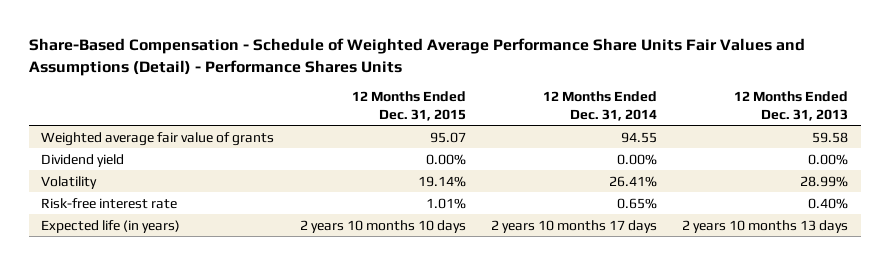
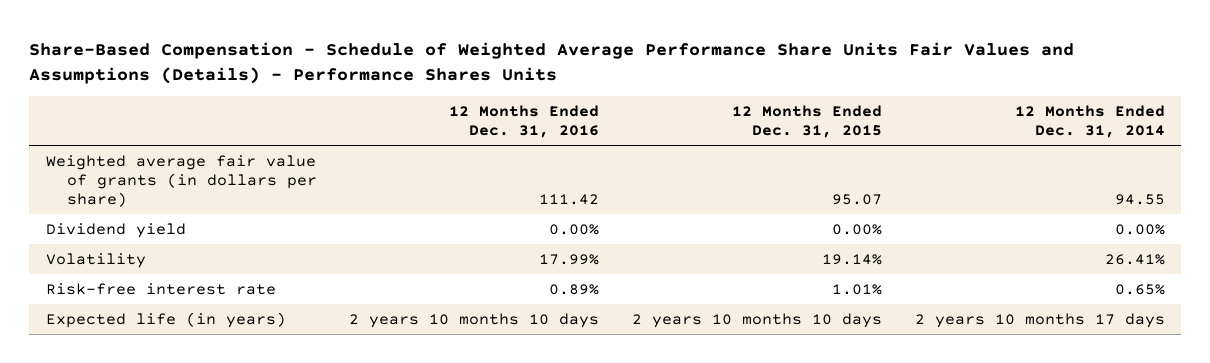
[28,38,805,76] Share-Based Compensation - Schedule of Weighted Average Performance Share Units Fair Values and Assumptions (Detail) - Performance Shares Units -> [29,41,1075,84] Share-Based Compensation - Schedule of Weighted Average Performance Share Units Fair Values and Assumptions (Details) - Performance Shares Units
[734,91,849,121] 12 Months Ended Dec. 31, 2013 -> none
none -> [449,105,600,138] 12 Months Ended Dec. 31, 2016
[41,131,275,146] Weighted average fair value of grants -> [45,154,317,207] Weighted average fair value of grants (in dollars per share)

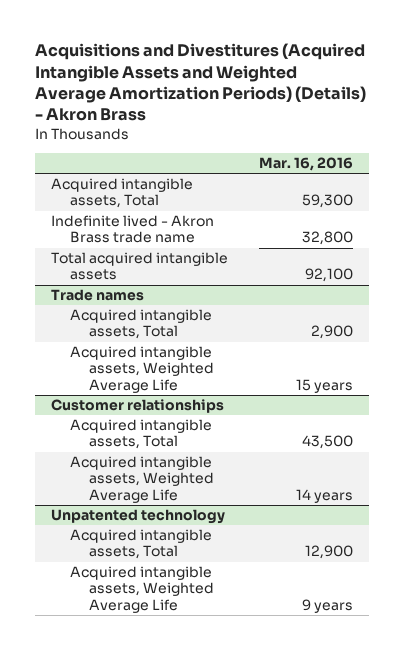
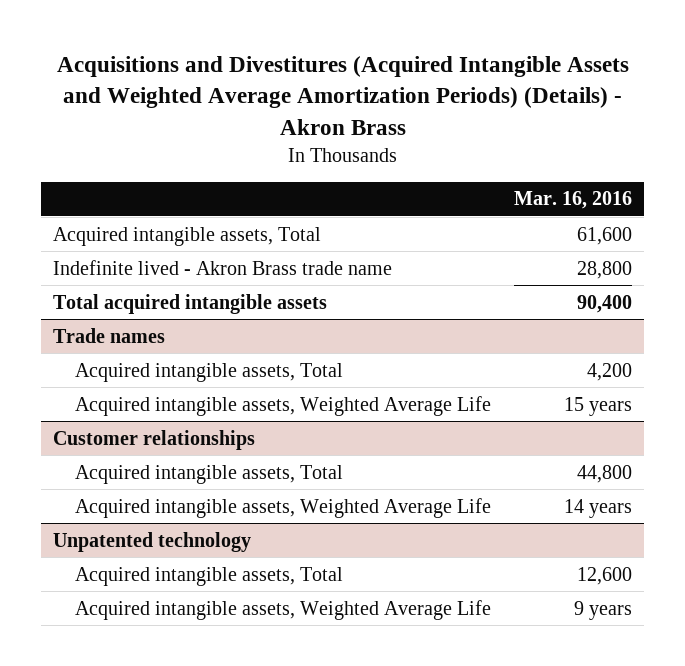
[302,194,354,209] 59,300 -> [577,226,633,245] 61,600
[302,231,354,246] 32,800 -> [577,260,633,279] 28,800
[305,268,354,283] 92,100 -> [577,294,633,313] 90,400
[311,325,354,340] 2,900 -> [587,362,633,381] 4,200
[302,435,354,450] 43,500 -> [577,464,633,483] 44,800
[305,545,354,560] 12,900 -> [577,566,633,585] 12,600

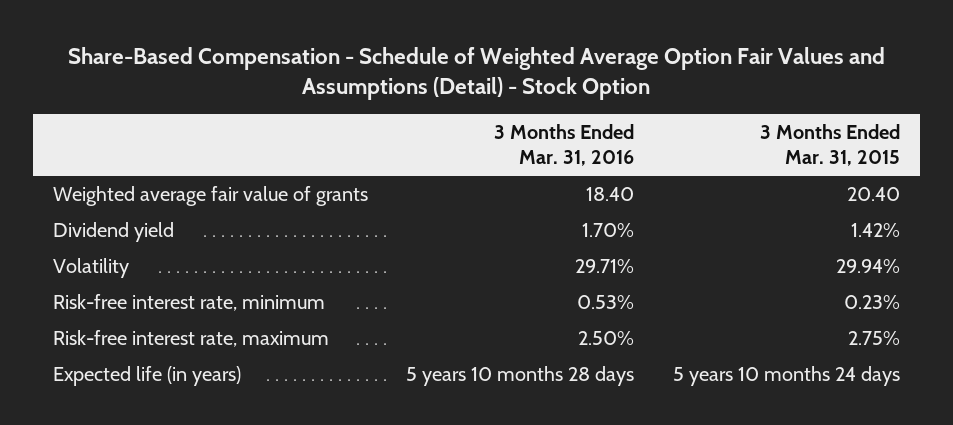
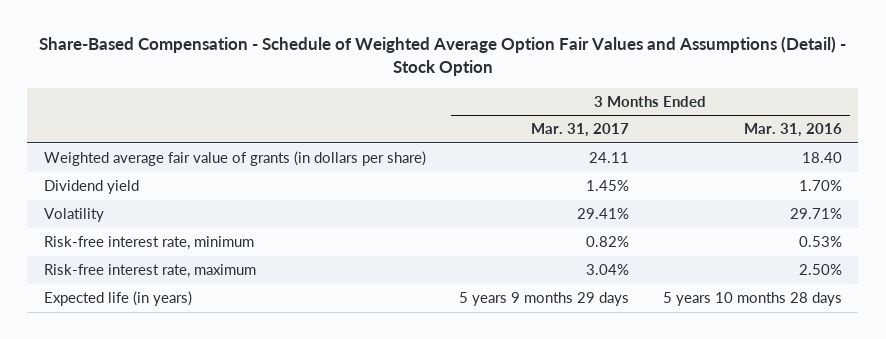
[760,124,901,167] 3 Months Ended Mar. 31, 2015 -> none
none -> [531,123,630,138] Mar. 31, 2017
[52,186,368,207] Weighted average fair value of grants -> [43,151,426,167] Weighted average fair value of grants (in dollars per share)

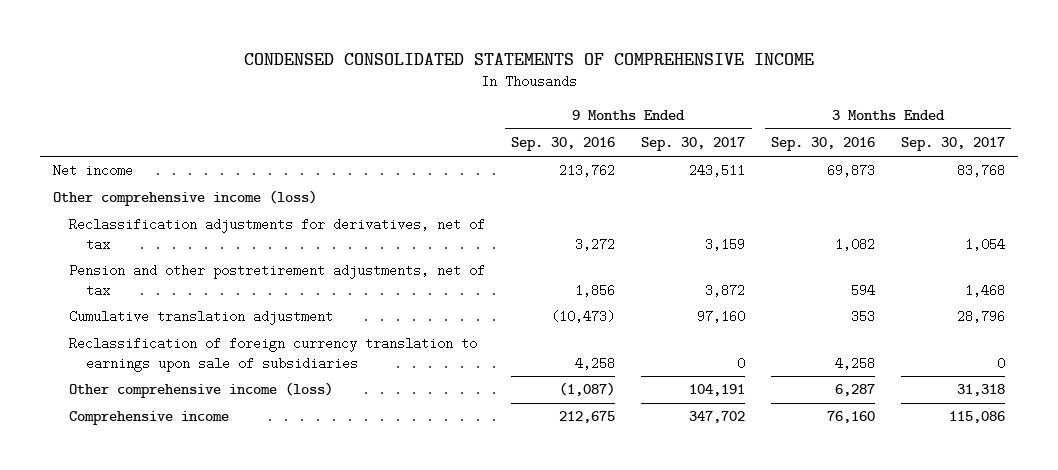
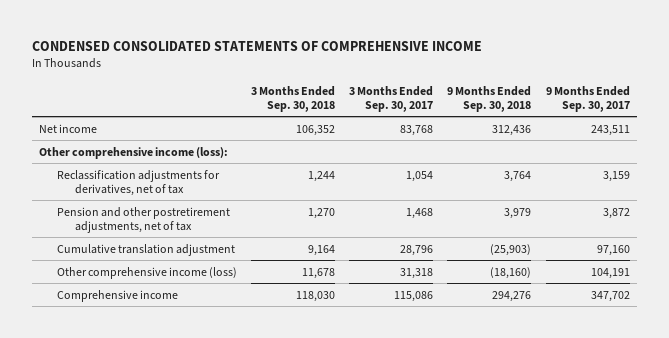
[511,137,616,152] Sep. 30, 2016 -> none
[771,137,876,152] Sep. 30, 2016 -> none
none -> [251,85,336,112] 3 Months Ended Sep. 30, 2018
none -> [447,85,532,112] 9 Months Ended Sep. 30, 2018
[52,190,317,207] Other comprehensive income (loss) -> [38,146,228,159] Other comprehensive income (loss):
[69,337,478,372] Reclassification of foreign currency translation to earnings upon sale of subsidiaries -> none

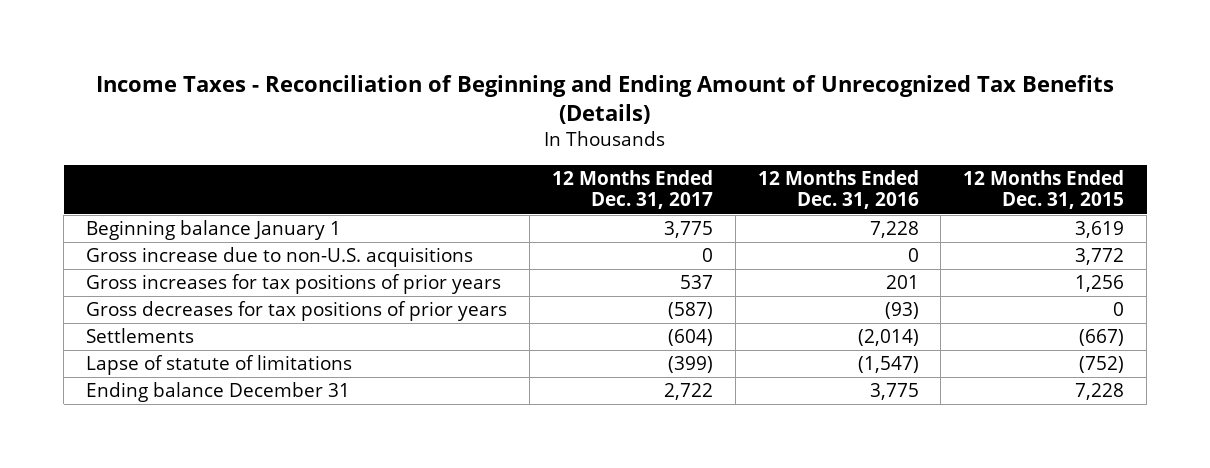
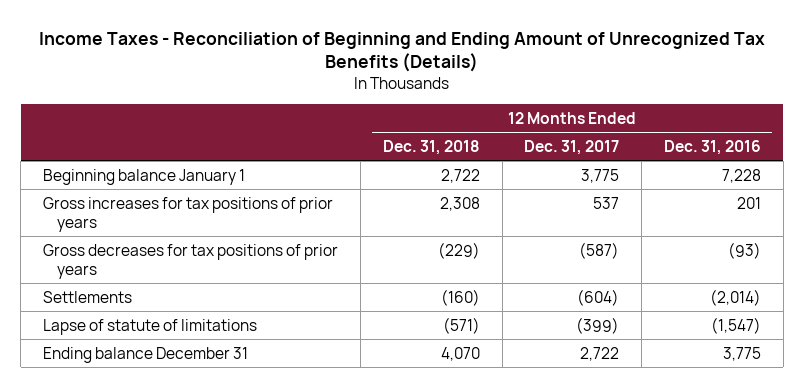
[963,169,1125,210] 12 Months Ended Dec. 31, 2015 -> none
none -> [382,140,480,156] Dec. 31, 2018
[86,247,474,268] Gross increase due to non-U.S. acquisitions -> none

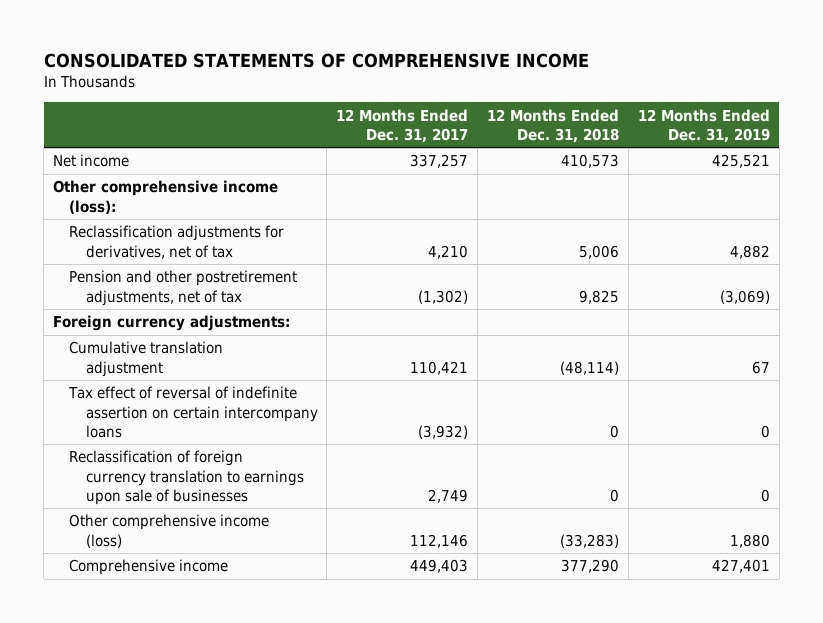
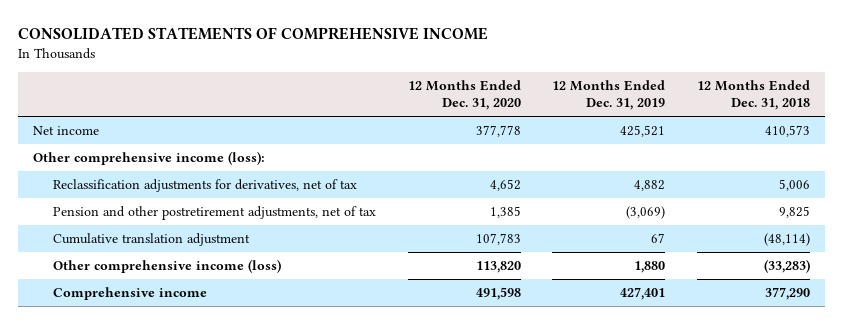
[336,108,469,143] 12 Months Ended Dec. 31, 2017 -> none
none -> [407,79,521,111] 12 Months Ended Dec. 31, 2020
[53,315,291,332] Foreign currency adjustments: -> none
[68,386,318,439] Tax effect of reversal of indefinite assertion on certain intercompany loans -> none
[69,450,304,506] Reclassification of foreign currency translation to earnings upon sale of businesses -> none

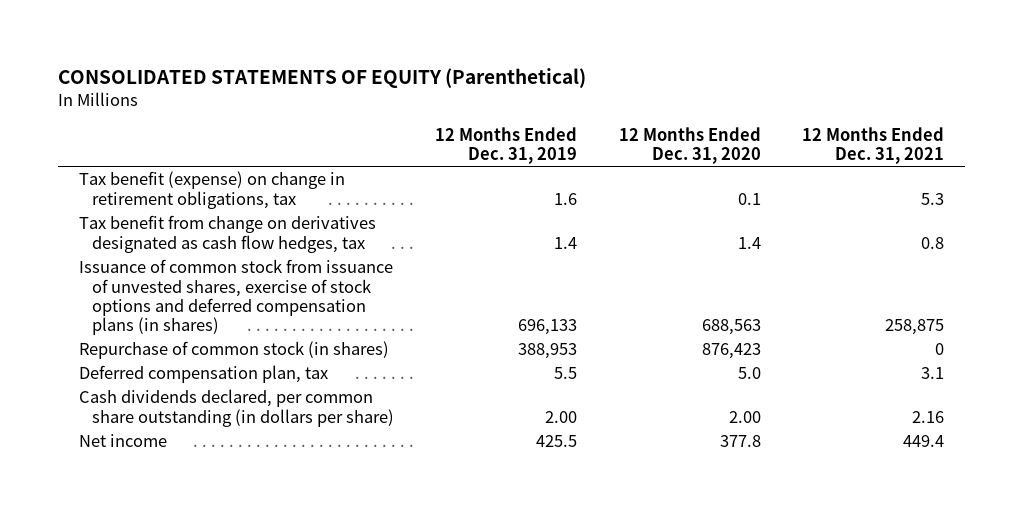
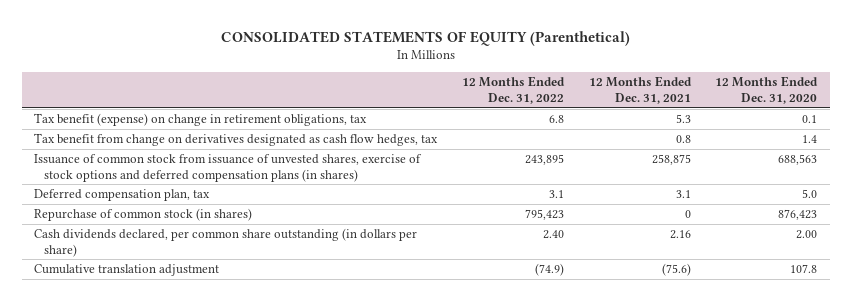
[435,126,578,165] 12 Months Ended Dec. 31, 2019 -> none
none -> [461,76,565,104] 12 Months Ended Dec. 31, 2022
[78,341,389,360] Repurchase of common stock (in shares) -> [34,208,253,222] Repurchase of common stock (in shares)
[78,434,167,448] Net income -> none
none -> [34,264,220,277] Cumulative translation adjustment

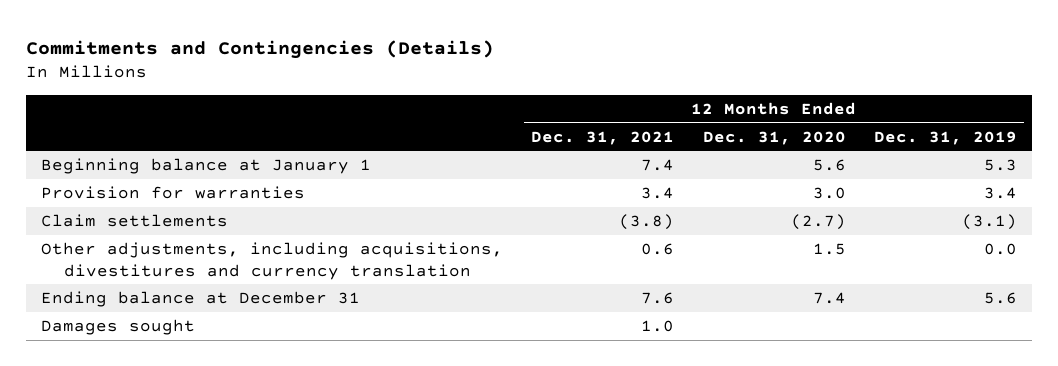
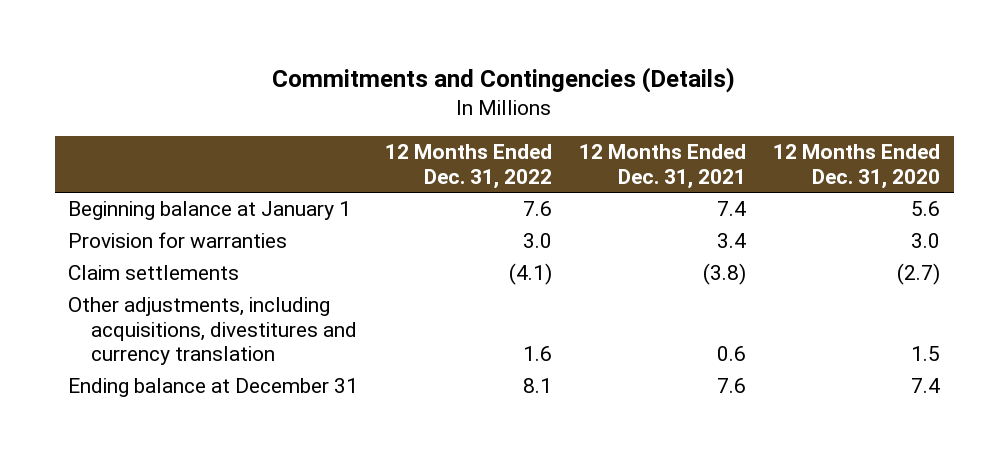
[874,130,1018,145] Dec. 31, 2019 -> none
none -> [385,144,553,189] 12 Months Ended Dec. 31, 2022
[40,319,195,336] Damages sought -> none

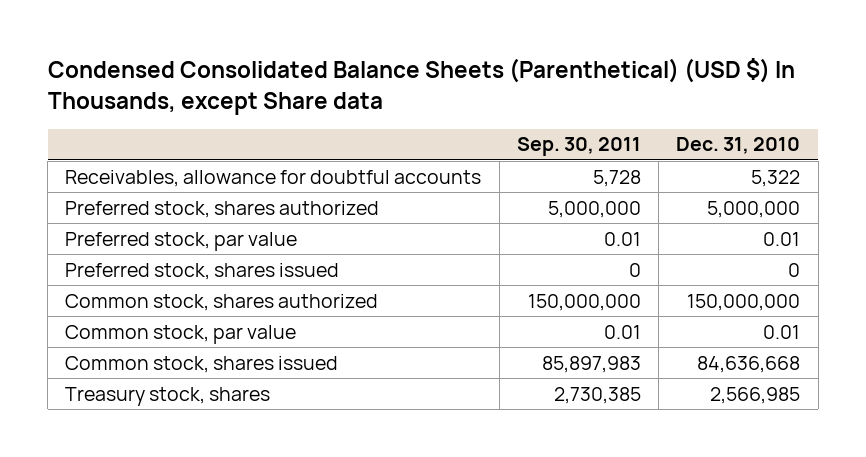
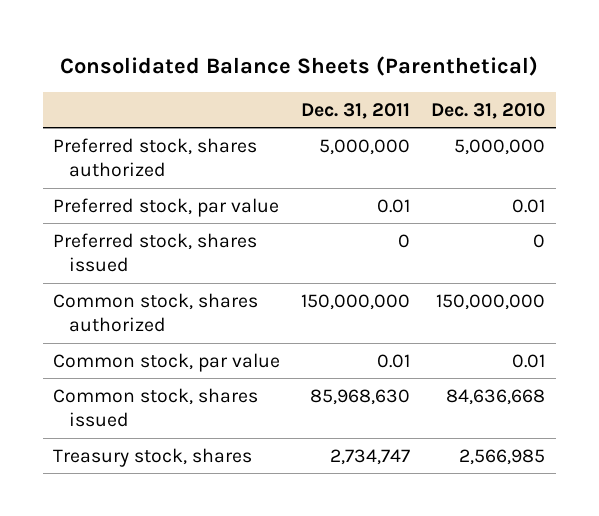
[47,58,795,115] Condensed Consolidated Balance Sheets (Parenthetical) (USD $) In Thousands, except Share data -> [60,55,539,76] Consolidated Balance Sheets (Parenthetical)
[516,137,641,157] Sep. 30, 2011 -> none
none -> [301,102,411,119] Dec. 31, 2011
[65,169,482,187] Receivables, allowance for doubtful accounts -> none

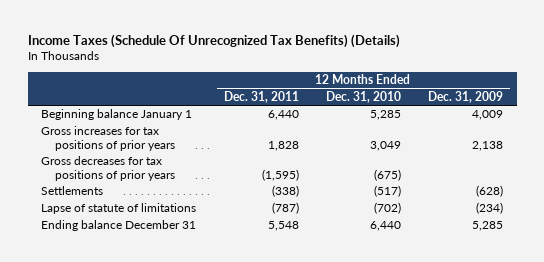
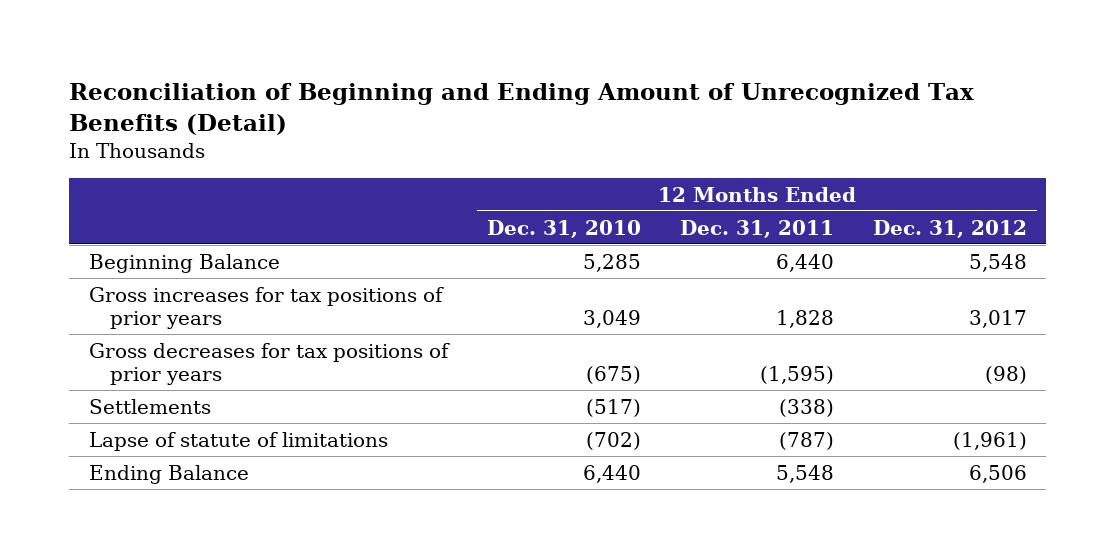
[27,34,400,49] Income Taxes (Schedule Of Unrecognized Tax Benefits) (Details) -> [69,83,975,136] Reconciliation of Beginning and Ending Amount of Unrecognized Tax Benefits (Detail)
[428,90,504,103] Dec. 31, 2009 -> none
none -> [872,219,1027,238] Dec. 31, 2012
[41,109,193,121] Beginning balance January 1 -> [88,253,280,273] Beginning Balance
[41,220,197,232] Ending balance December 31 -> [88,464,249,484] Ending Balance

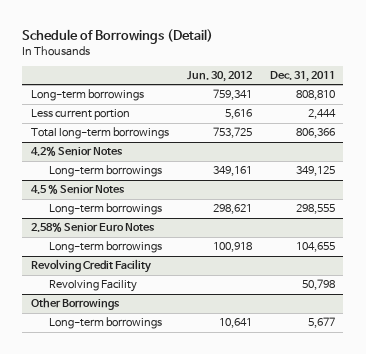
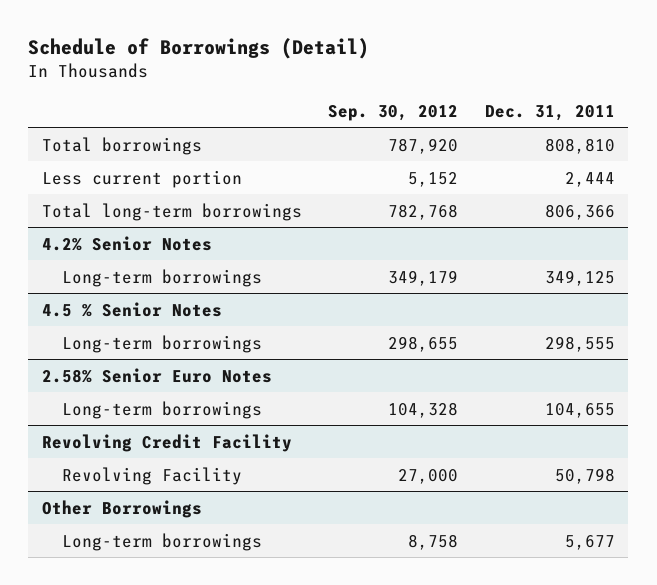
[186,71,252,83] Jun. 30, 2012 -> none
none -> [328,104,459,121] Sep. 30, 2012
[31,89,145,102] Long-term borrowings -> [41,136,202,155] Total borrowings

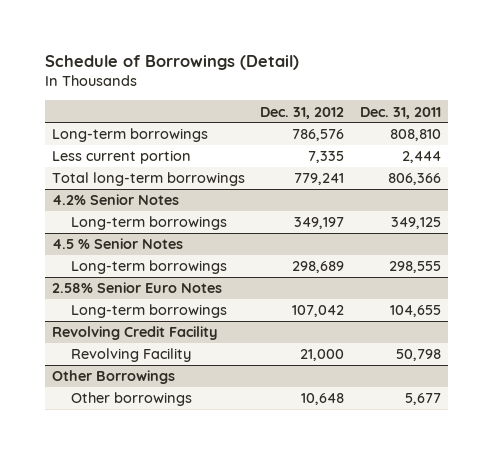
[328,104,459,121] Sep. 30, 2012 -> none
none -> [260,106,345,119] Dec. 31, 2012
[41,136,202,155] Total borrowings -> [52,128,209,143] Long-term borrowings
[61,532,262,551] Long-term borrowings -> [71,392,193,407] Other borrowings

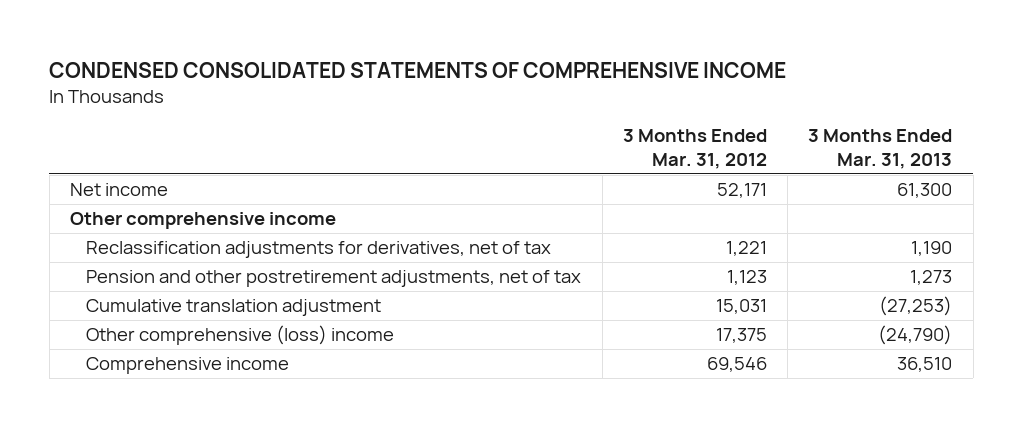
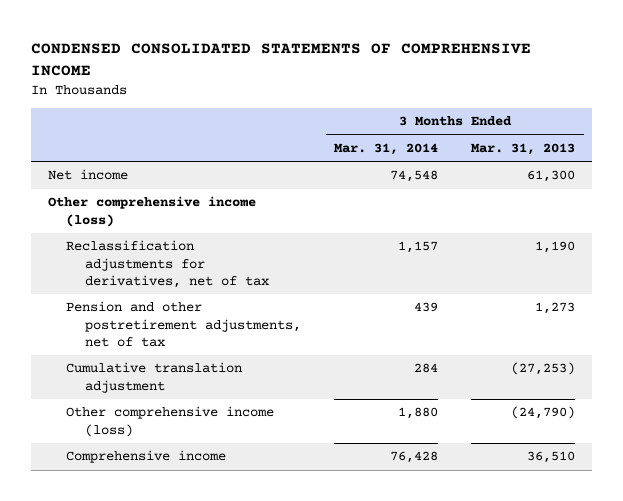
[622,129,767,169] 3 Months Ended Mar. 31, 2012 -> none
none -> [334,142,439,155] Mar. 31, 2014
[69,212,336,230] Other comprehensive income -> [47,196,256,227] Other comprehensive income (loss)
[86,325,395,346] Other comprehensive (loss) income -> [66,406,275,437] Other comprehensive income (loss)

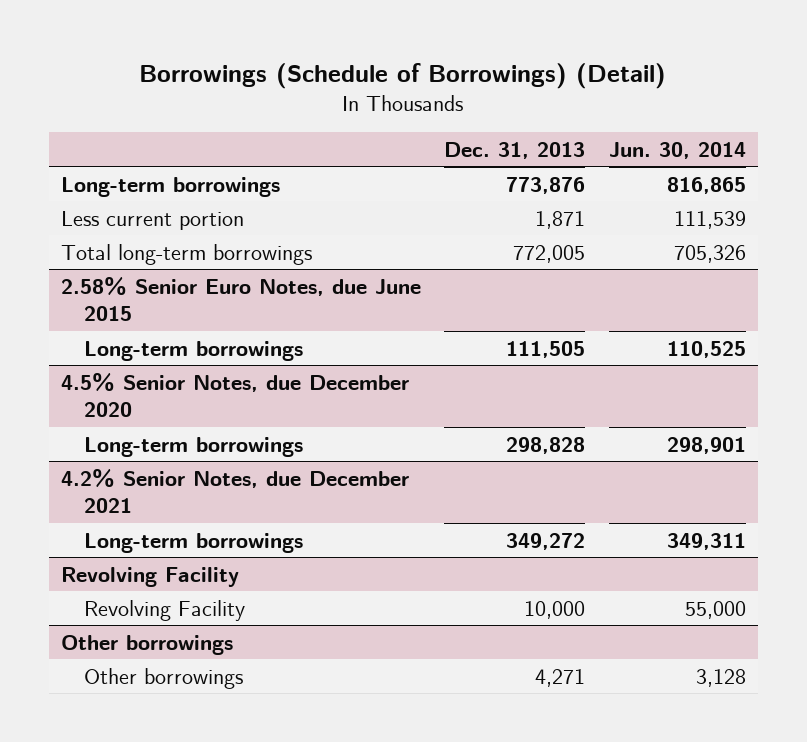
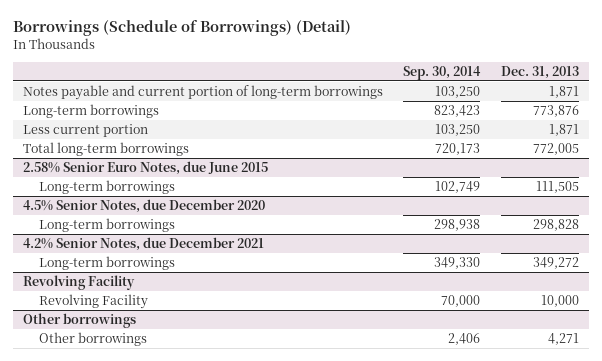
[609,141,747,159] Jun. 30, 2014 -> none
none -> [403,65,482,80] Sep. 30, 2014
none -> [23,85,384,101] Notes payable and current portion of long-term borrowings

